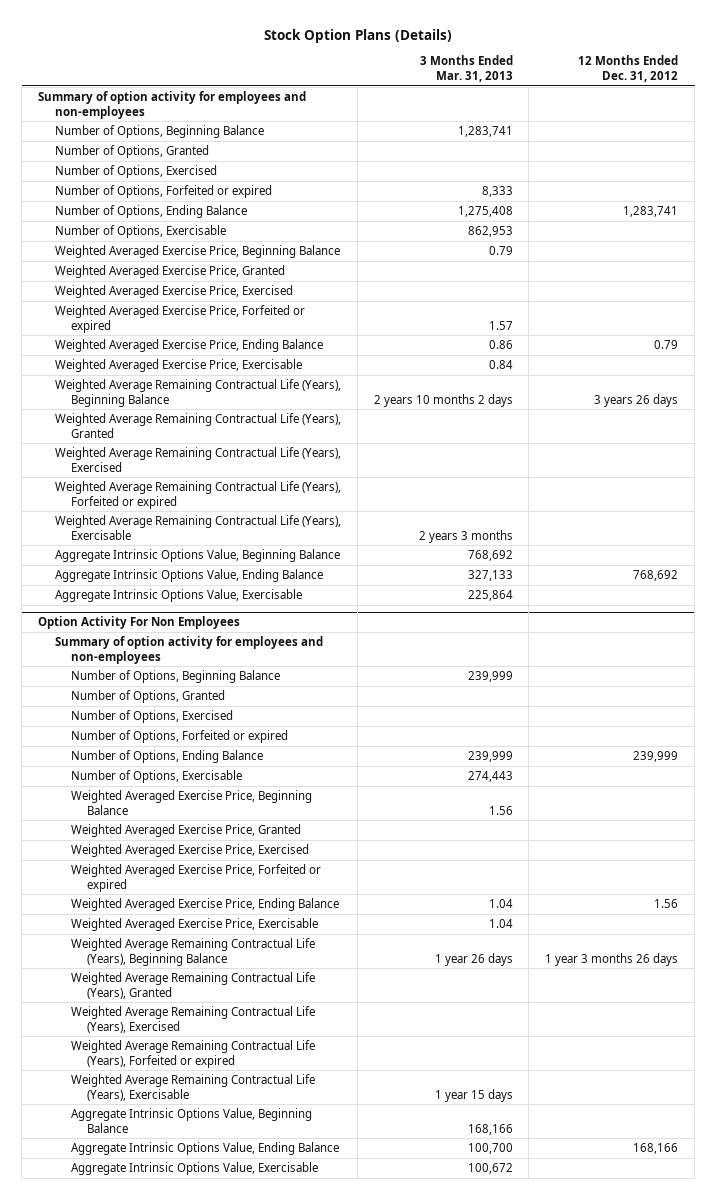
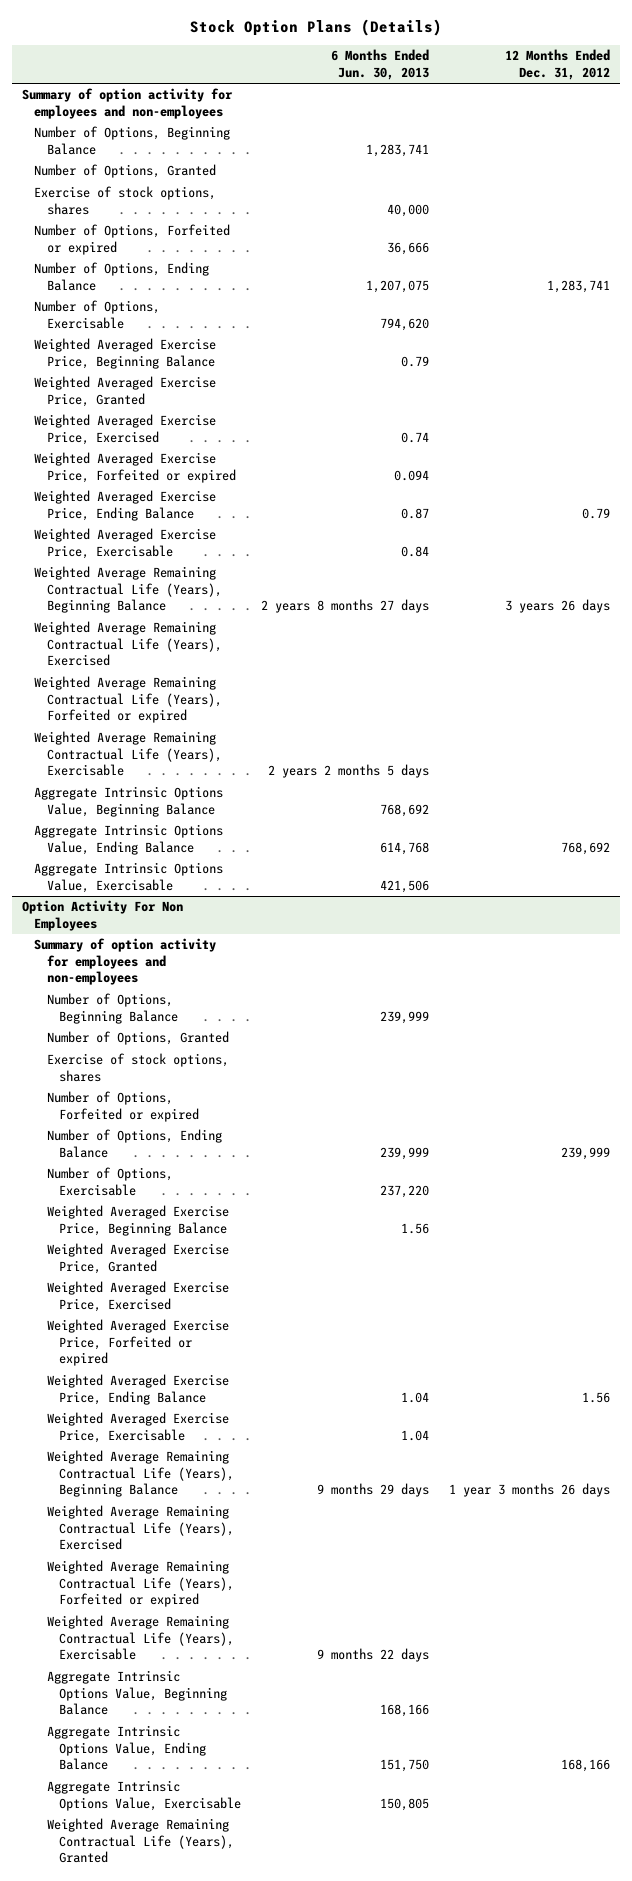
[419,55,513,82] 3 Months Ended Mar. 31, 2013 -> none
none -> [331,49,430,80] 6 Months Ended Jun. 30, 2013
[54,165,217,179] Number of Options, Exercised -> [34,186,217,215] Exercise of stock options, shares
[54,413,341,438] Weighted Average Remaining Contractual Life (Years), Granted -> none
[70,710,233,724] Number of Options, Exercised -> [46,1053,229,1082] Exercise of stock options, shares
[70,972,315,999] Weighted Average Remaining Contractual Life (Years), Granted -> [46,1818,235,1864] Weighted Average Remaining Contractual Life (Years), Granted

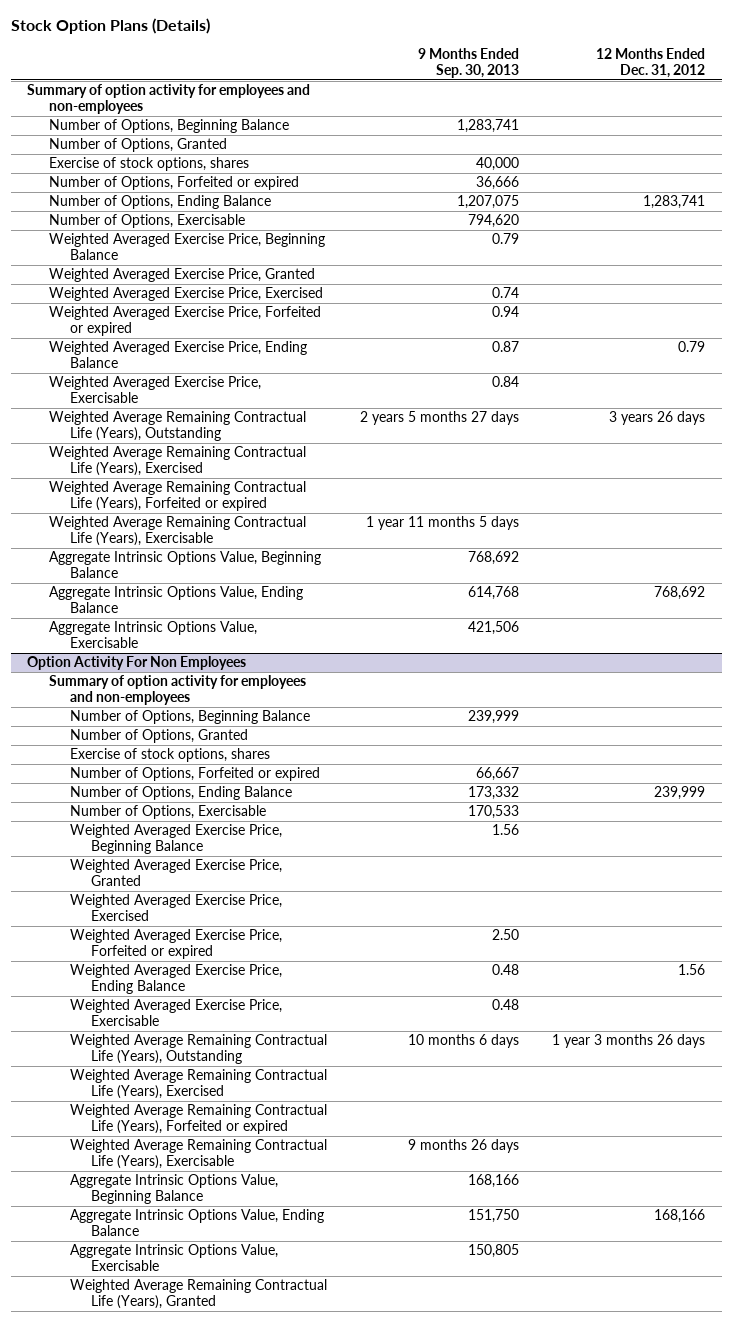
[331,49,430,80] 6 Months Ended Jun. 30, 2013 -> none
none -> [418,48,520,78] 9 Months Ended Sep. 30, 2013
[34,566,222,614] Weighted Average Remaining Contractual Life (Years), Beginning Balance -> [48,411,306,442] Weighted Average Remaining Contractual Life (Years), Outstanding
[46,1450,235,1498] Weighted Average Remaining Contractual Life (Years), Beginning Balance -> [69,1034,327,1065] Weighted Average Remaining Contractual Life (Years), Outstanding

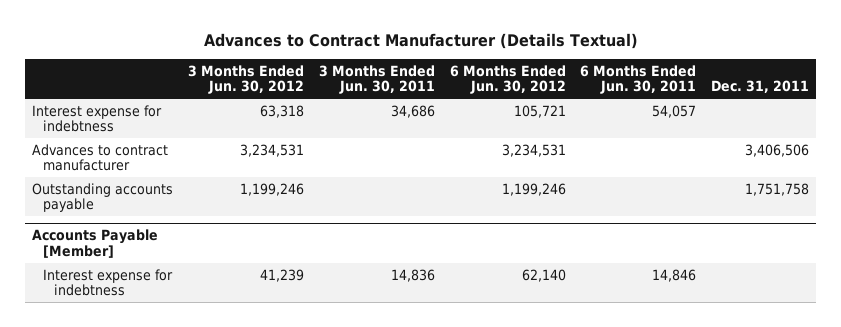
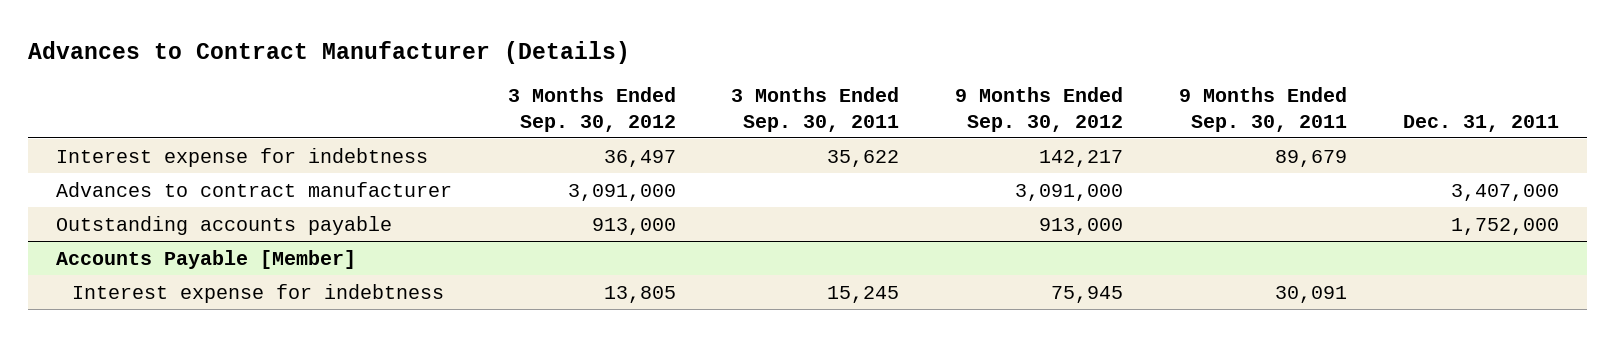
[203,32,638,49] Advances to Contract Manufacturer (Details Textual) -> [27,40,630,64] Advances to Contract Manufacturer (Details)
[188,64,305,95] 3 Months Ended Jun. 30, 2012 -> none
[318,64,435,95] 3 Months Ended Jun. 30, 2011 -> none
[449,64,566,95] 6 Months Ended Jun. 30, 2012 -> none
[580,64,697,95] 6 Months Ended Jun. 30, 2011 -> none
none -> [507,87,676,132] 3 Months Ended Sep. 30, 2012
none -> [731,87,900,132] 3 Months Ended Sep. 30, 2011
none -> [955,87,1124,132] 9 Months Ended Sep. 30, 2012
none -> [1179,87,1348,132] 9 Months Ended Sep. 30, 2011
[744,143,809,157] 3,406,506 -> [1451,183,1560,201] 3,407,000
[744,182,809,196] 1,751,758 -> [1451,217,1560,235] 1,752,000

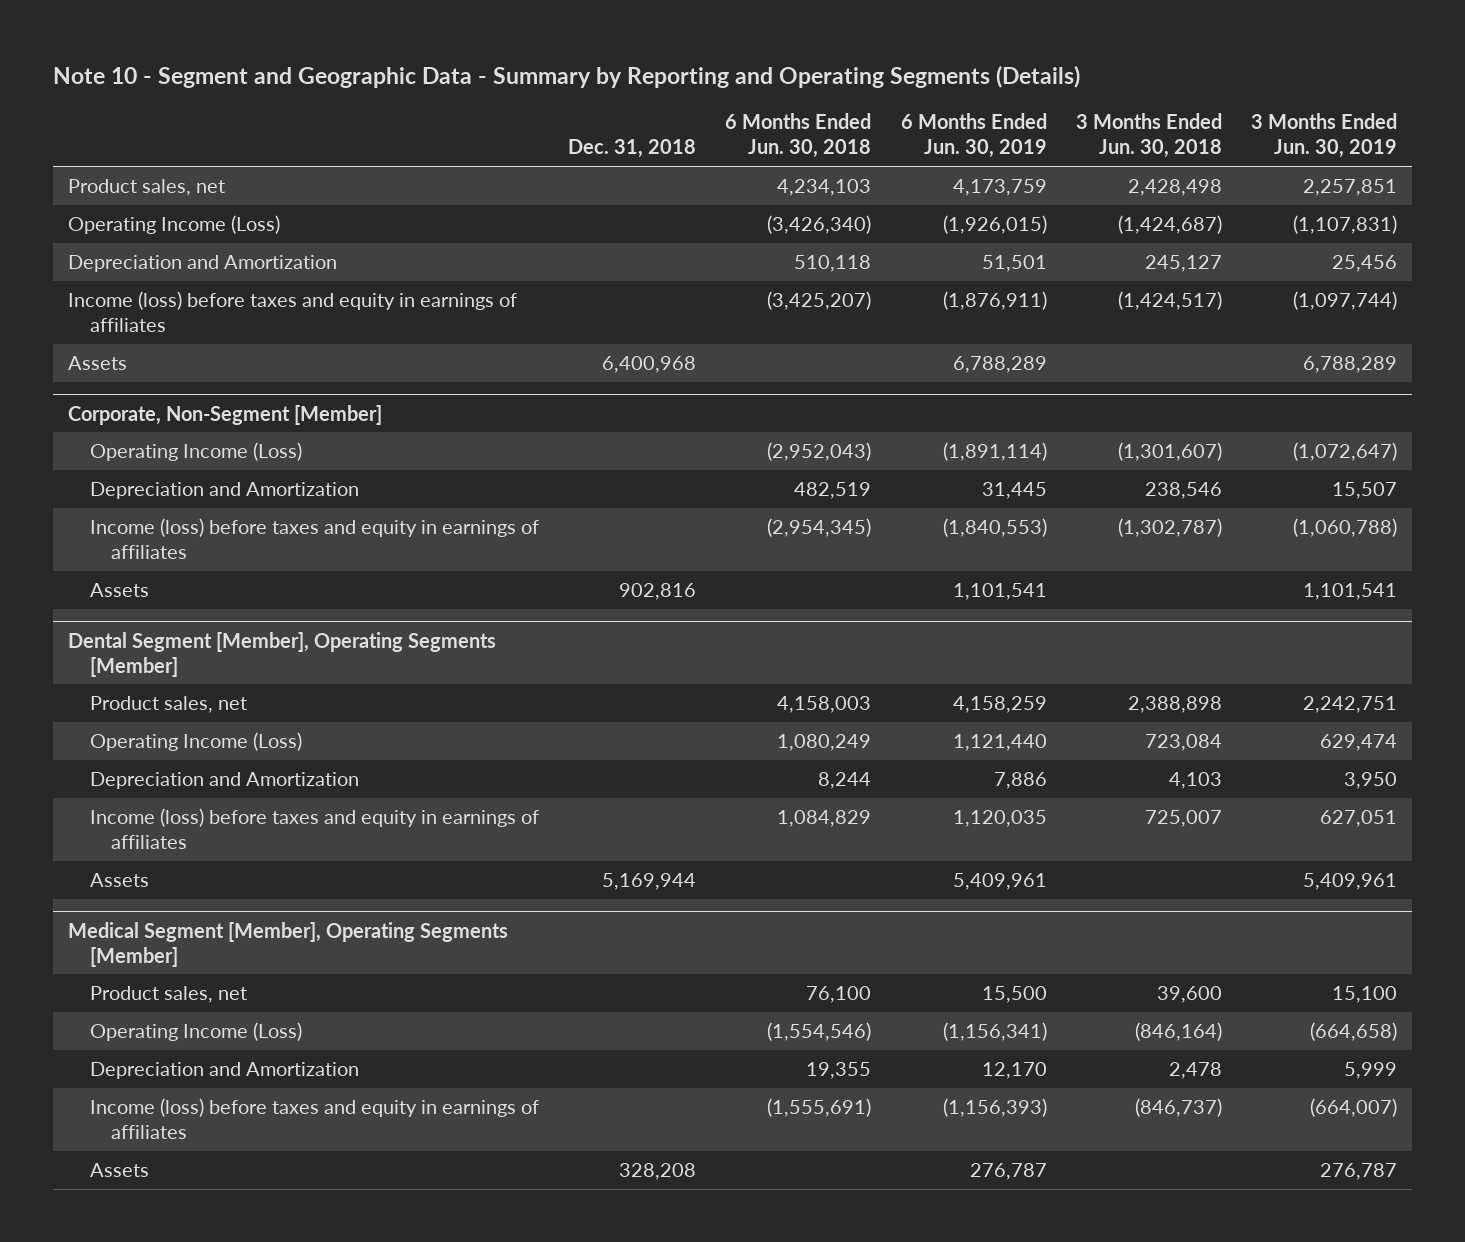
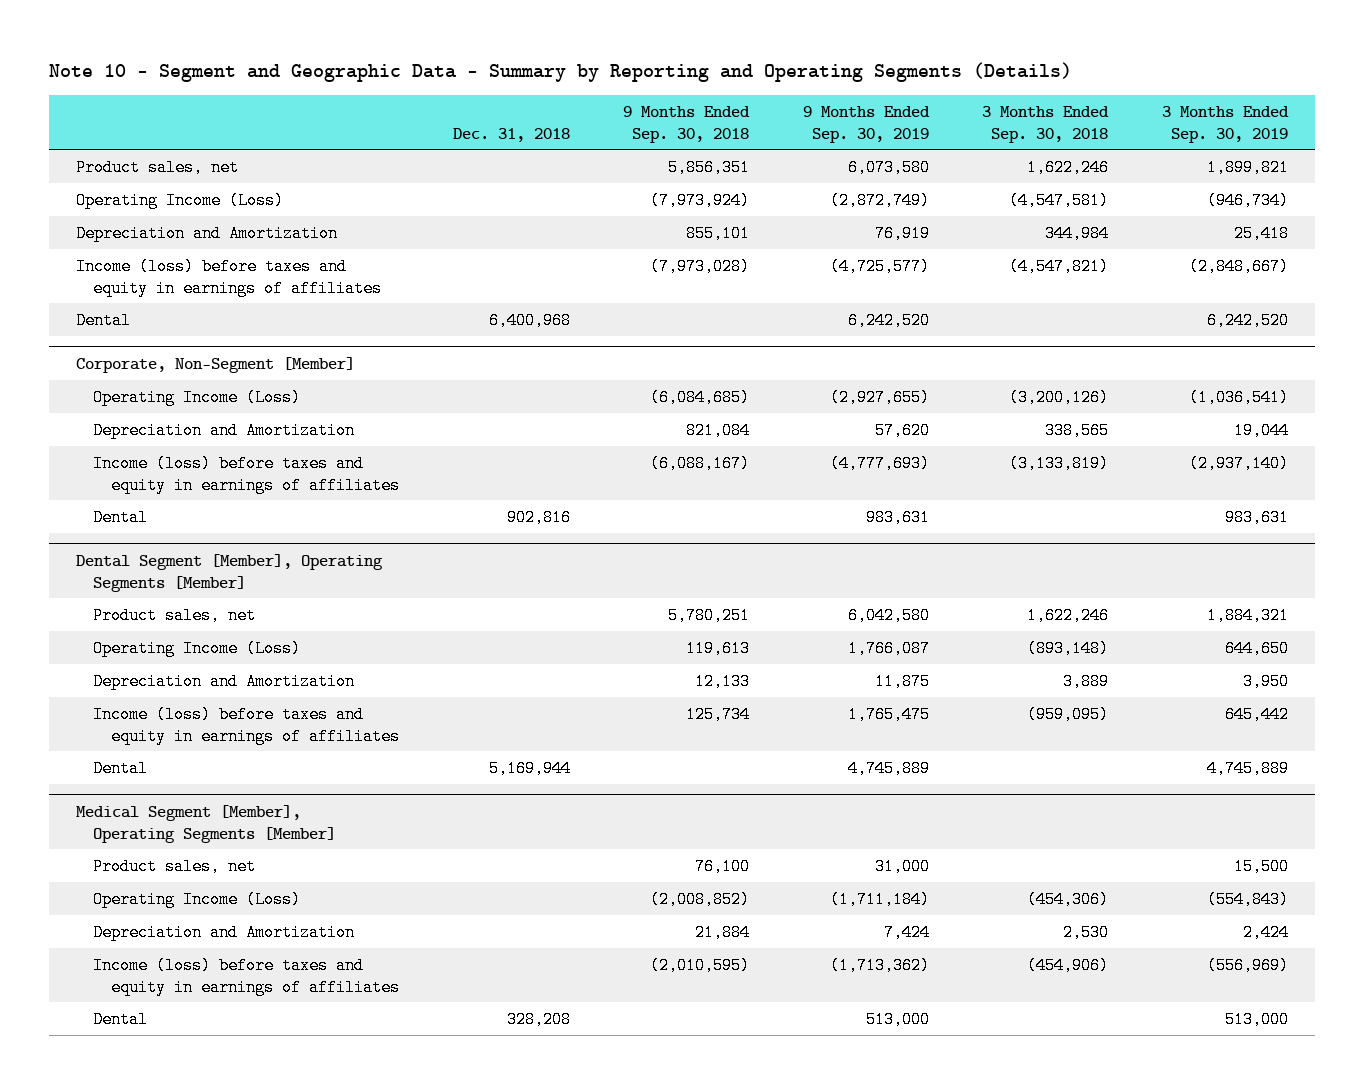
[725,113,872,159] 6 Months Ended Jun. 30, 2018 -> none
[900,113,1047,159] 6 Months Ended Jun. 30, 2019 -> none
[1076,113,1223,159] 3 Months Ended Jun. 30, 2018 -> none
[1251,113,1398,159] 3 Months Ended Jun. 30, 2019 -> none
none -> [623,105,751,143] 9 Months Ended Sep. 30, 2018
none -> [802,105,930,143] 9 Months Ended Sep. 30, 2019
none -> [982,105,1110,143] 3 Months Ended Sep. 30, 2018
none -> [1161,105,1289,143] 3 Months Ended Sep. 30, 2019
[67,355,127,370] Assets -> [75,311,131,329] Dental
[89,582,149,597] Assets -> [93,508,149,526] Dental
[89,872,149,887] Assets -> [93,759,149,777] Dental
[89,1162,149,1177] Assets -> [93,1010,149,1028] Dental

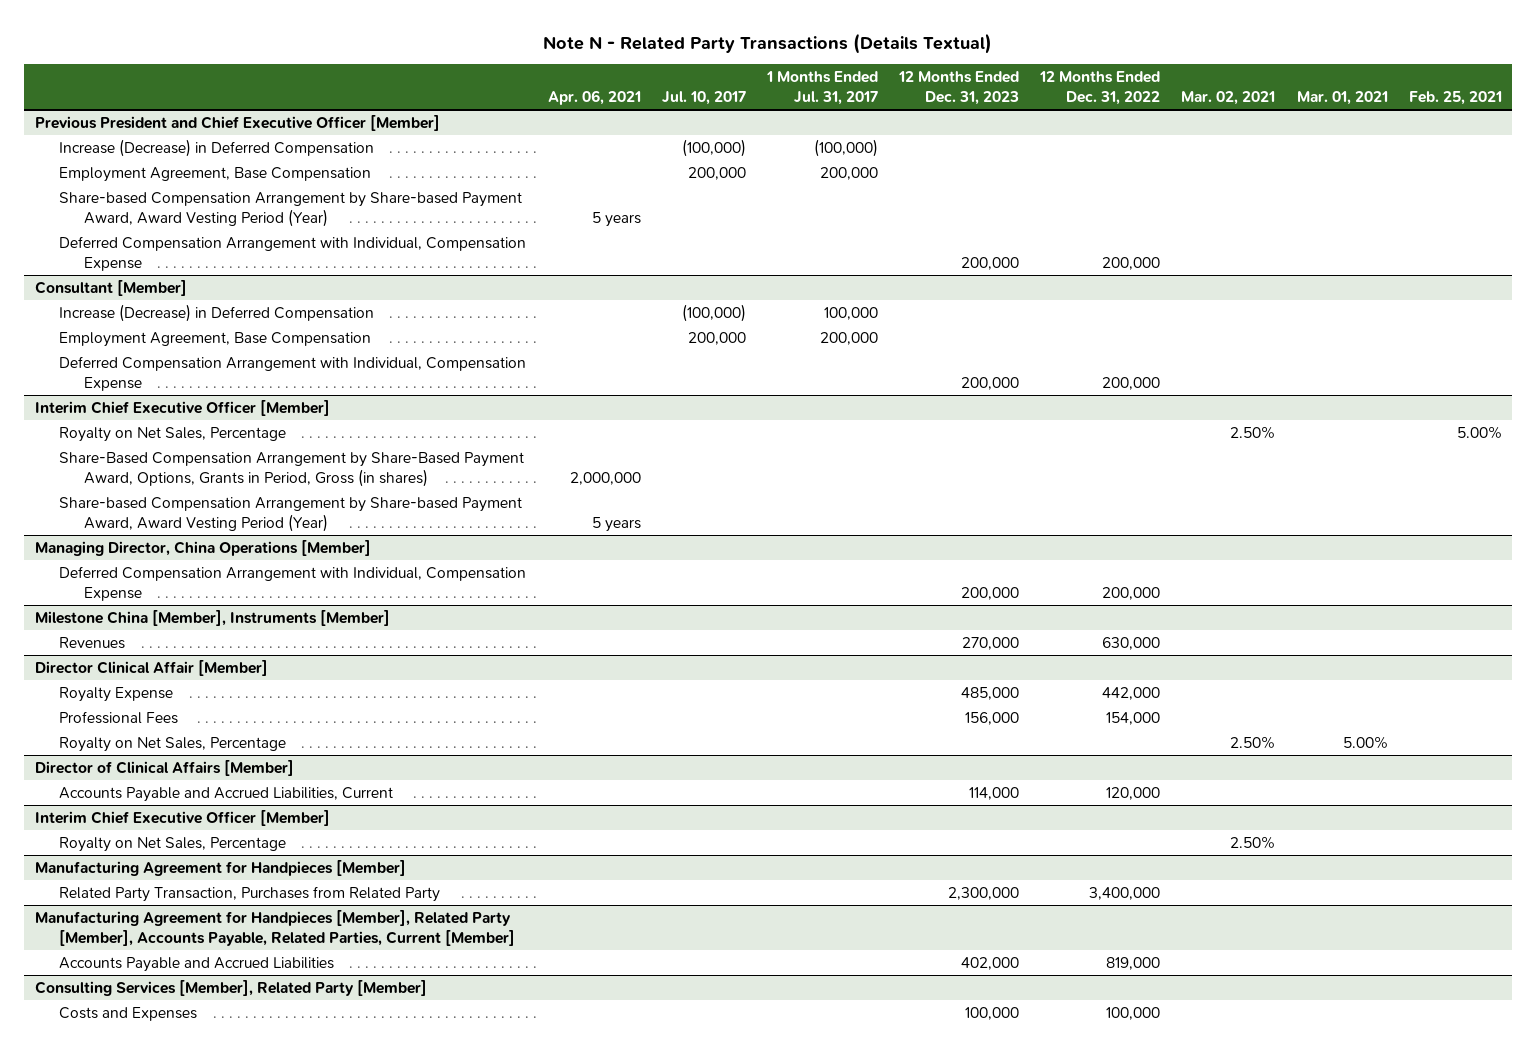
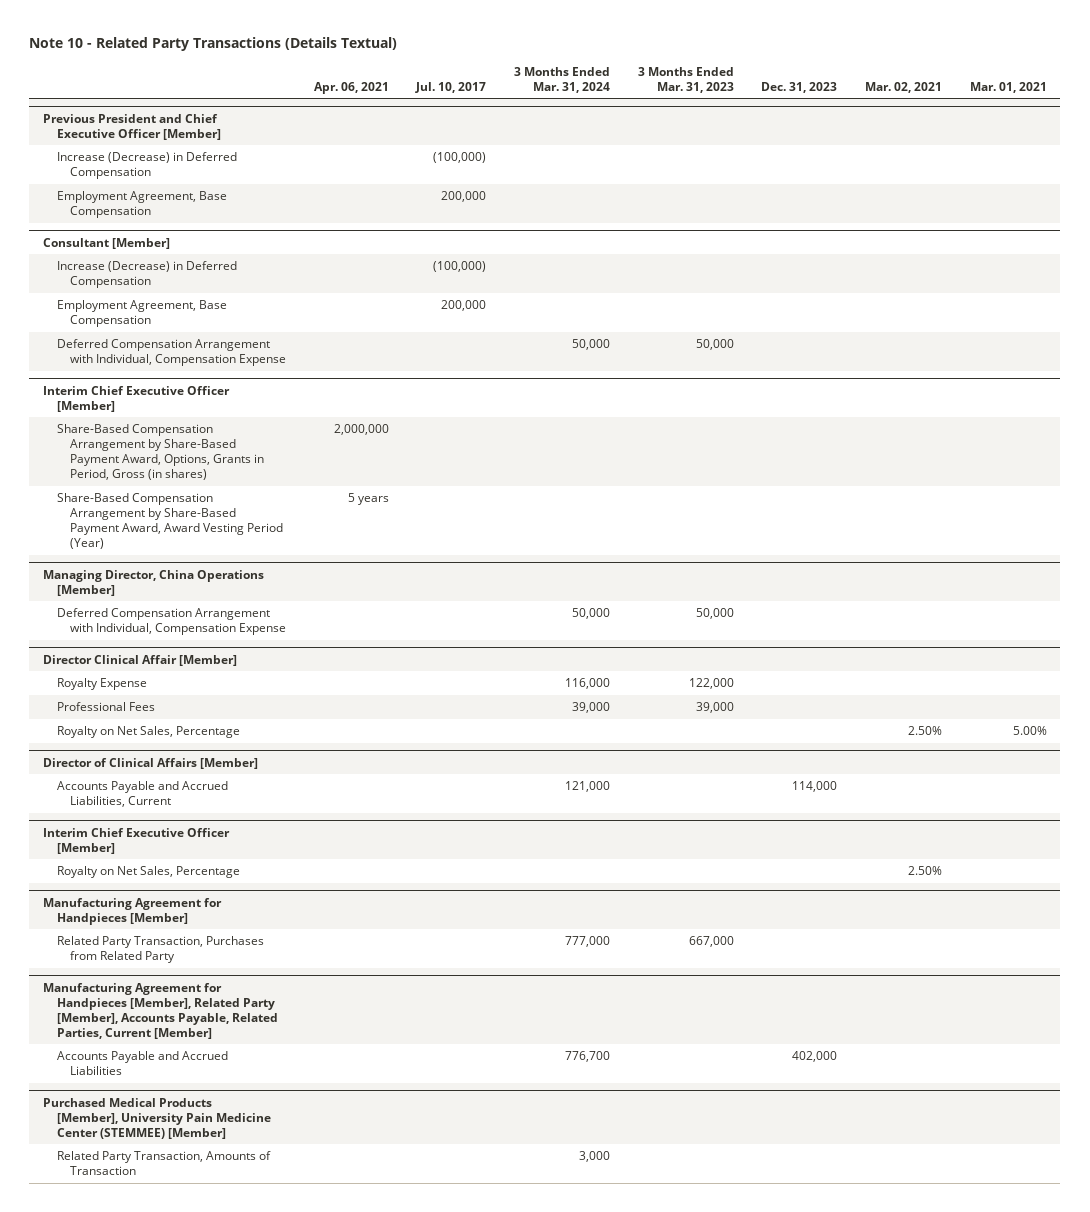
[543,32,993,54] Note N - Related Party Transactions (Details Textual) -> [29,36,398,51] Note 10 - Related Party Transactions (Details Textual)
[765,71,878,106] 1 Months Ended Jul. 31, 2017 -> none
[898,71,1020,106] 12 Months Ended Dec. 31, 2023 -> none
[1039,71,1161,106] 12 Months Ended Dec. 31, 2022 -> none
[1408,91,1502,106] Feb. 25, 2021 -> none
none -> [514,66,611,93] 3 Months Ended Mar. 31, 2024
none -> [637,66,734,93] 3 Months Ended Mar. 31, 2023
none -> [761,81,838,93] Dec. 31, 2023
[59,191,523,227] Share-based Compensation Arrangement by Share-based Payment Award, Award Vesting Period (Year) -> none
[59,235,527,271] Deferred Compensation Arrangement with Individual, Compensation Expense -> none
[59,426,287,442] Royalty on Net Sales, Percentage -> none
[59,496,523,532] Share-based Compensation Arrangement by Share-based Payment Award, Award Vesting Period (Year) -> [56,493,284,550] Share-Based Compensation Arrangement by Share-Based Payment Award, Award Vesting Period (Year)
[34,609,390,626] Milestone China [Member], Instruments [Member] -> none
[59,636,126,649] Revenues -> none
[34,979,427,996] Consulting Services [Member], Related Party [Member] -> none
[59,1006,198,1021] Costs and Expenses -> none
none -> [43,1097,271,1139] Purchased Medical Products [Member], University Pain Medicine Center (STEMMEE) [Member]
none -> [56,1151,271,1176] Related Party Transaction, Amounts of Transaction

